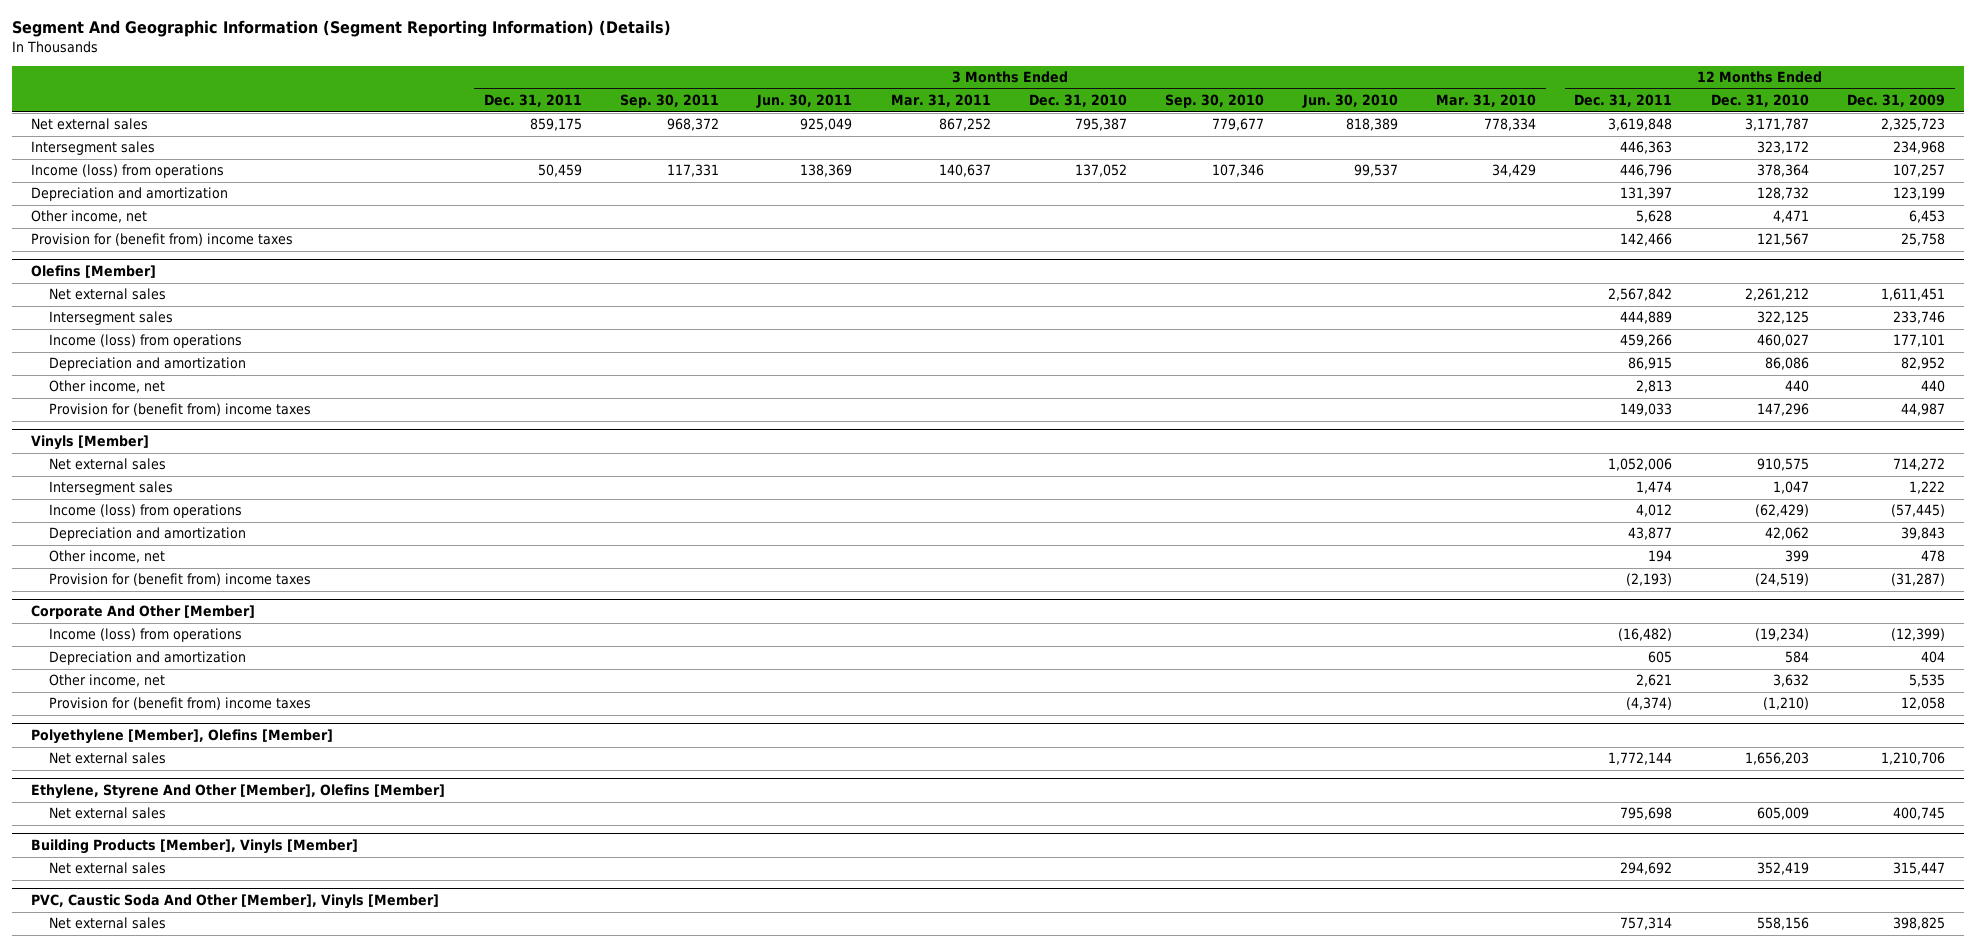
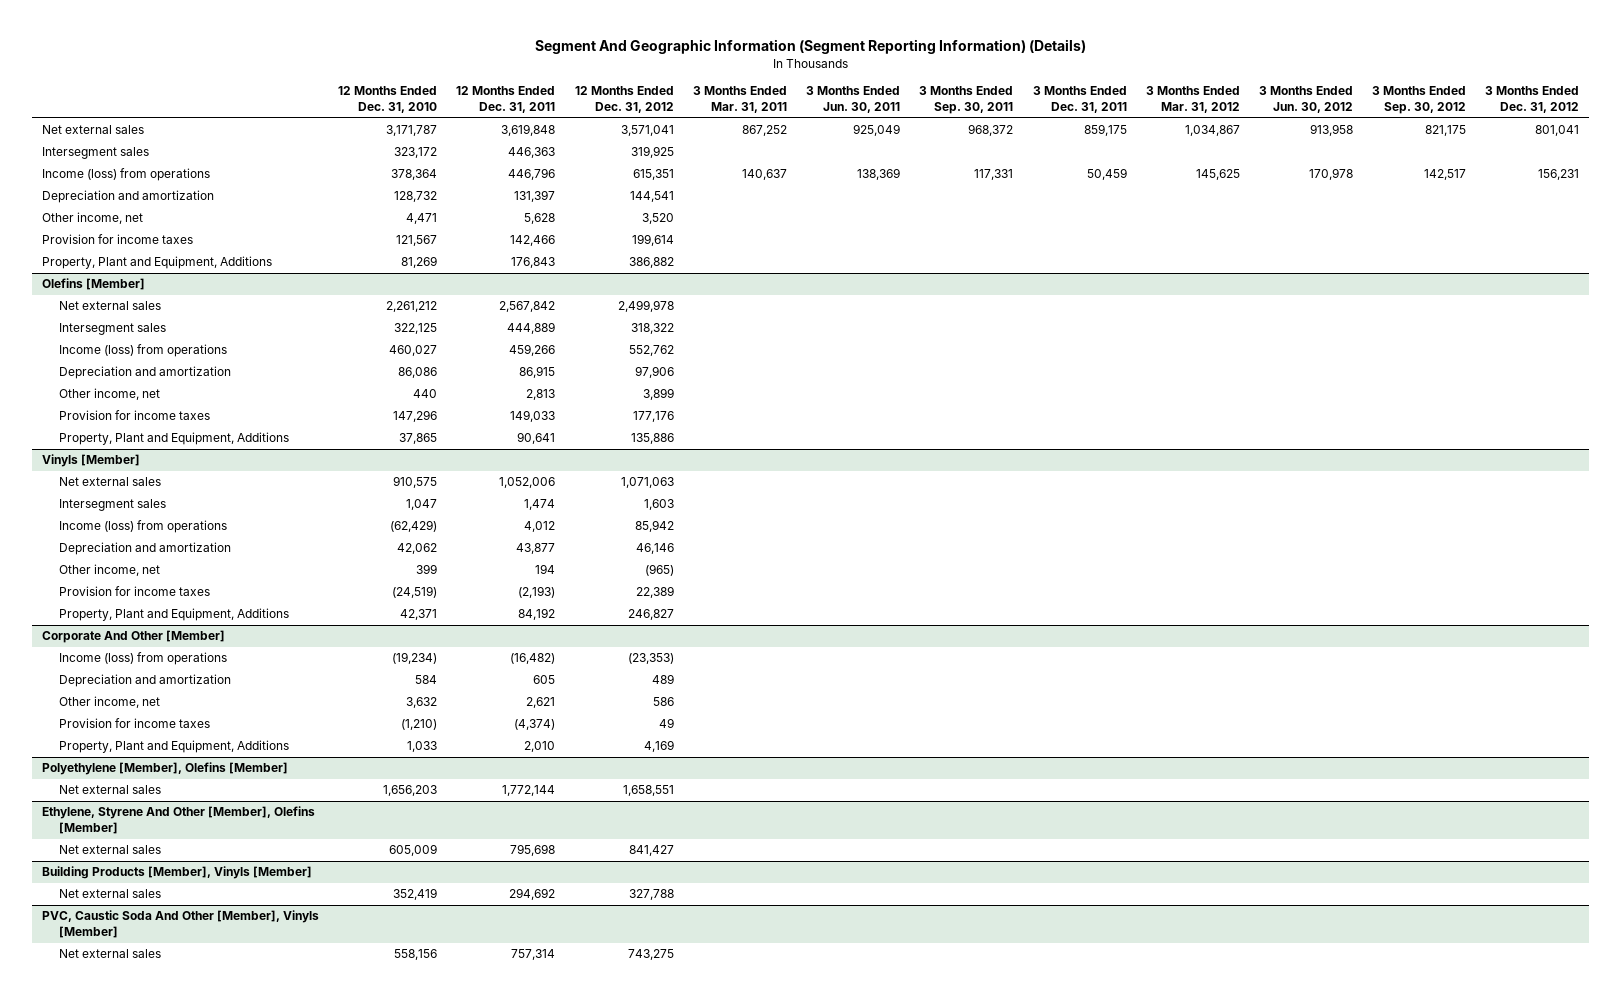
[1029,94,1128,108] Dec. 31, 2010 -> none
[1165,94,1265,109] Sep. 30, 2010 -> none
[1301,94,1398,109] Jun. 30, 2010 -> none
[1436,94,1537,108] Mar. 31, 2010 -> none
[1847,94,1946,108] Dec. 31, 2009 -> none
none -> [574,86,674,114] 12 Months Ended Dec. 31, 2012
none -> [1145,86,1240,114] 3 Months Ended Mar. 31, 2012
none -> [1258,86,1353,114] 3 Months Ended Jun. 30, 2012
none -> [1372,86,1467,115] 3 Months Ended Sep. 30, 2012
none -> [1485,86,1580,114] 3 Months Ended Dec. 31, 2012
[31,233,294,247] Provision for (benefit from) income taxes -> [41,234,193,245] Provision for income taxes
none -> [41,256,272,270] Property, Plant and Equipment, Additions
[49,403,312,417] Provision for (benefit from) income taxes -> [59,410,211,421] Provision for income taxes
none -> [59,432,290,446] Property, Plant and Equipment, Additions
[49,573,312,587] Provision for (benefit from) income taxes -> [59,586,211,597] Provision for income taxes
none -> [59,608,290,622] Property, Plant and Equipment, Additions
[49,697,312,711] Provision for (benefit from) income taxes -> [59,718,211,729] Provision for income taxes
none -> [59,740,290,754] Property, Plant and Equipment, Additions

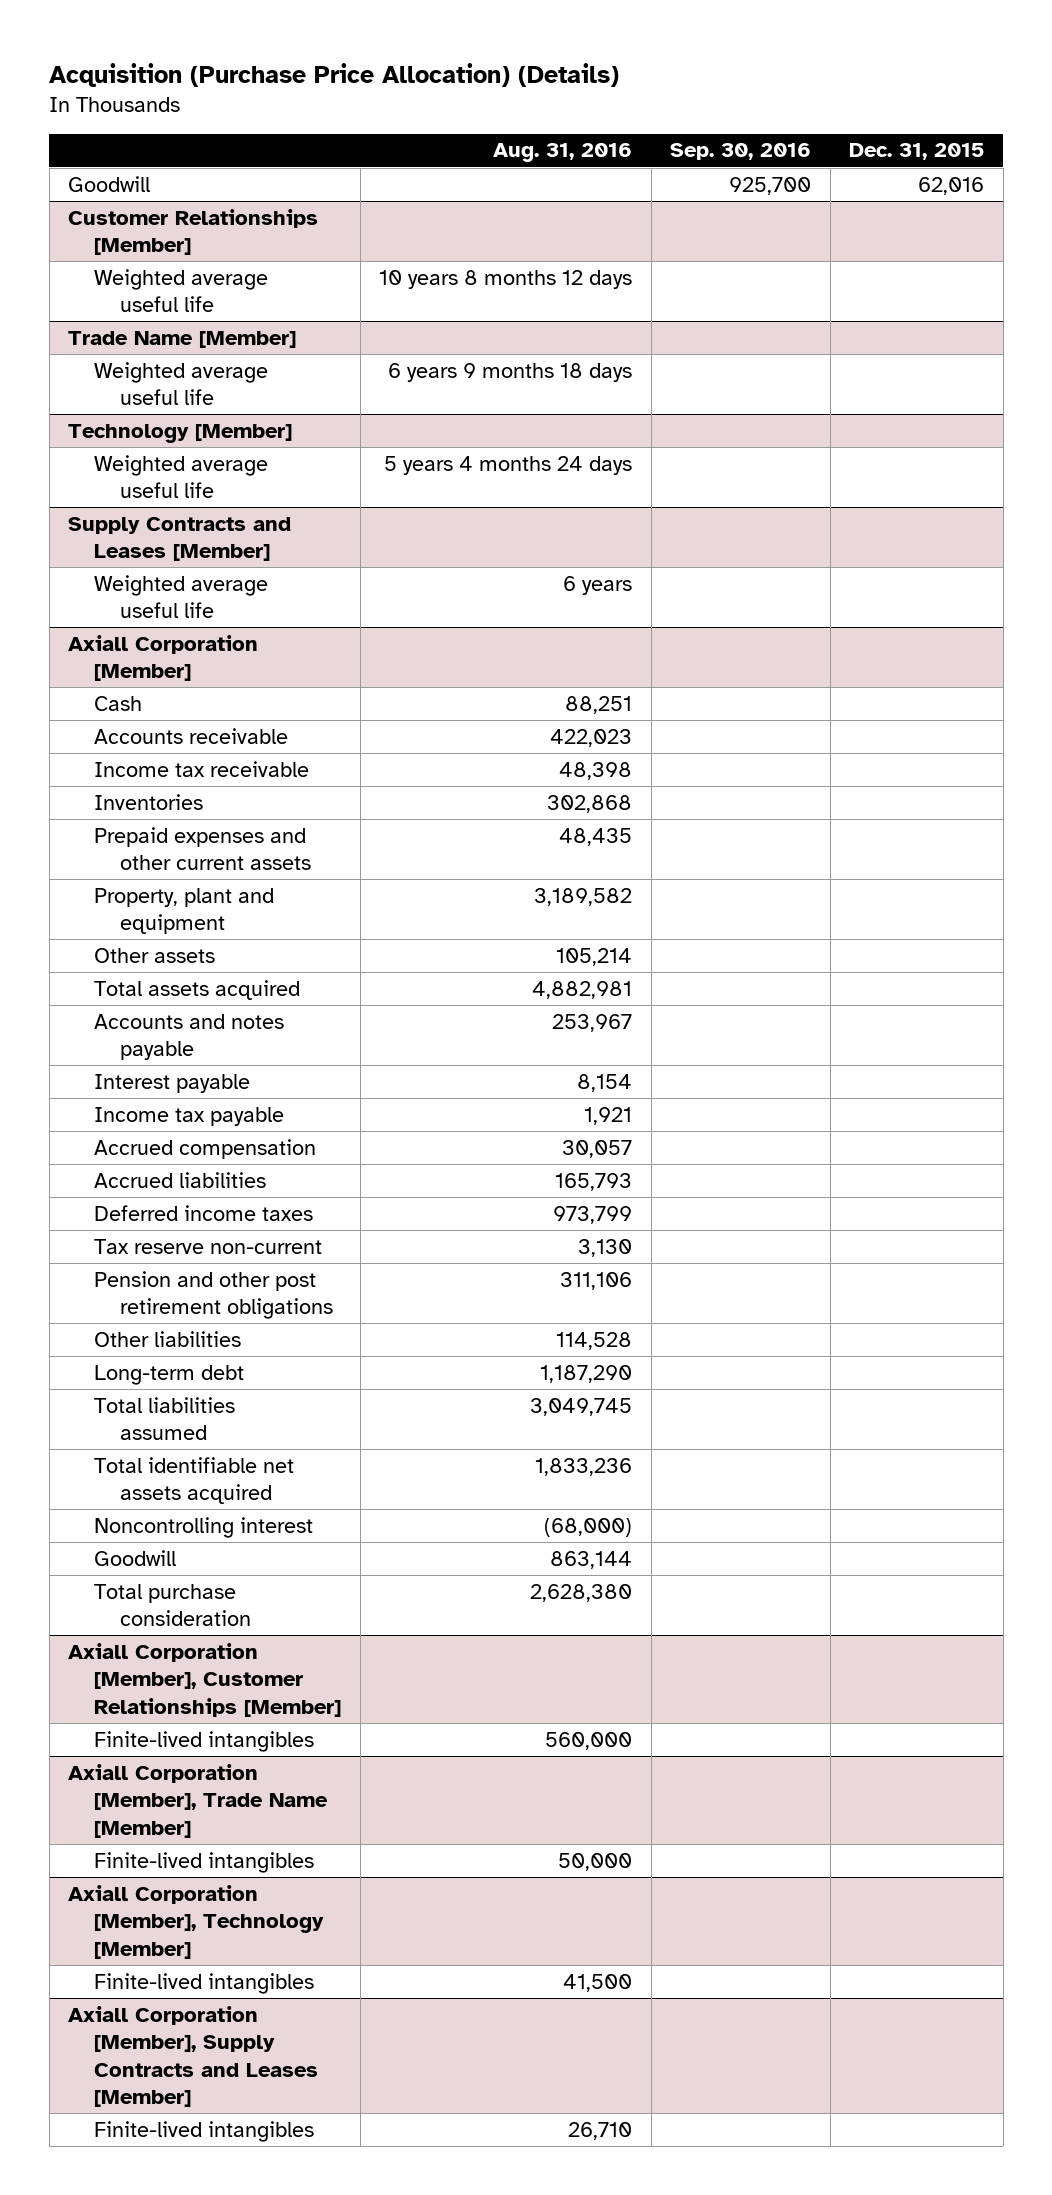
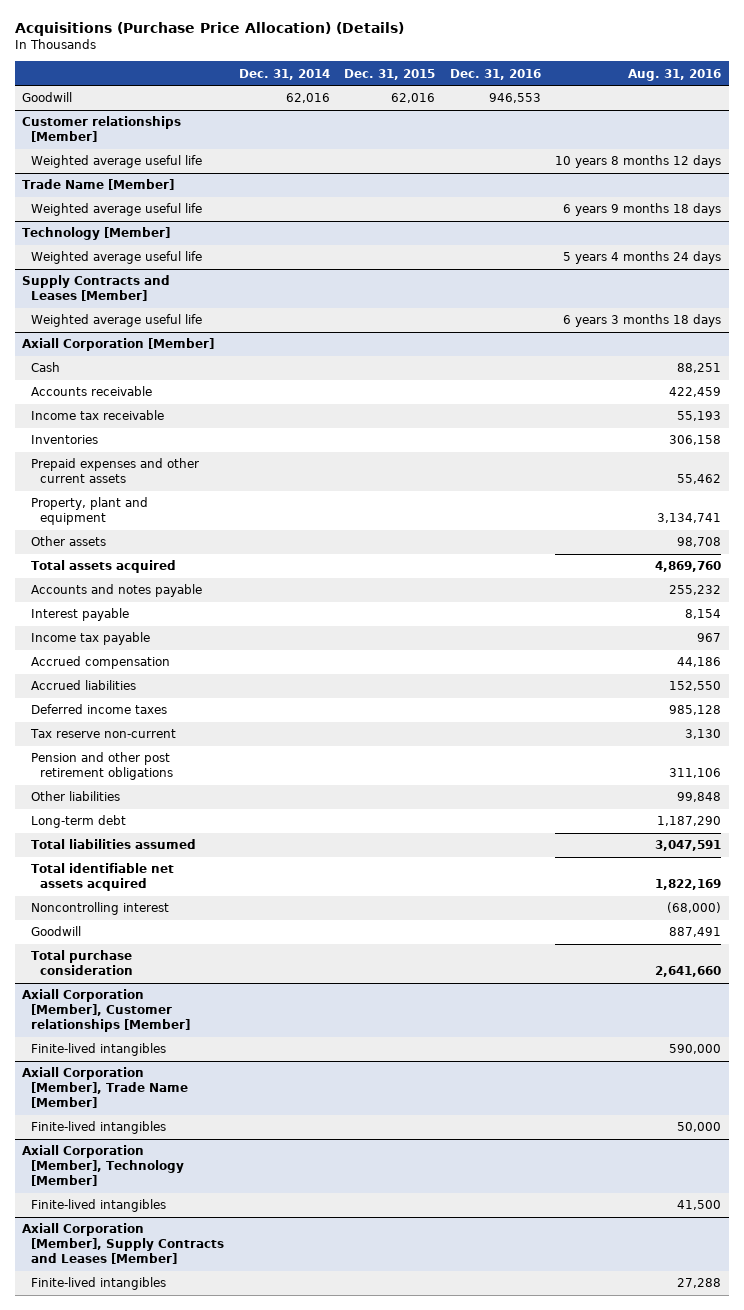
[49,62,620,87] Acquisition (Purchase Price Allocation) (Details) -> [15,22,405,37] Acquisitions (Purchase Price Allocation) (Details)
[670,143,812,161] Sep. 30, 2016 -> none
none -> [238,68,330,80] Dec. 31, 2014
none -> [449,68,541,80] Dec. 31, 2016
[68,208,319,256] Customer Relationships [Member] -> [22,116,182,143] Customer relationships [Member]
[563,575,633,595] 6 years -> [563,314,722,328] 6 years 3 months 18 days
[550,728,633,747] 422,023 -> [669,387,722,398] 422,459
[559,761,633,780] 48,398 -> [677,411,722,422] 55,193
[547,794,633,813] 302,868 -> [669,435,722,446] 306,158
[559,827,633,846] 48,435 -> [677,474,722,485] 55,462
[534,887,633,906] 3,189,582 -> [657,513,722,524] 3,134,741
[556,947,633,966] 105,214 -> [677,537,722,548] 98,708
[532,980,633,999] 4,882,981 -> [655,561,722,573] 4,869,760
[552,1013,633,1032] 253,967 -> [669,585,722,596] 255,232
[584,1106,633,1125] 1,921 -> [697,633,722,643] 967
[562,1139,633,1158] 30,057 -> [677,657,722,668] 44,186
[555,1172,633,1191] 165,793 -> [669,681,722,692] 152,550
[553,1205,633,1224] 973,799 -> [669,705,722,716] 985,128
[556,1331,633,1350] 114,528 -> [677,792,722,803] 99,848
[530,1397,633,1416] 3,049,745 -> [655,840,722,852] 3,047,591
[535,1457,633,1476] 1,833,236 -> [655,879,722,891] 1,822,169
[550,1550,633,1569] 863,144 -> [669,927,722,938] 887,491
[530,1583,633,1602] 2,628,380 -> [655,966,722,978] 2,641,660
[68,1642,342,1717] Axiall Corporation [Member], Customer Relationships [Member] -> [22,989,191,1033] Axiall Corporation [Member], Customer relationships [Member]
[545,1731,633,1750] 560,000 -> [669,1044,722,1055] 590,000
[568,2121,633,2140] 26,710 -> [677,1278,722,1289] 27,288

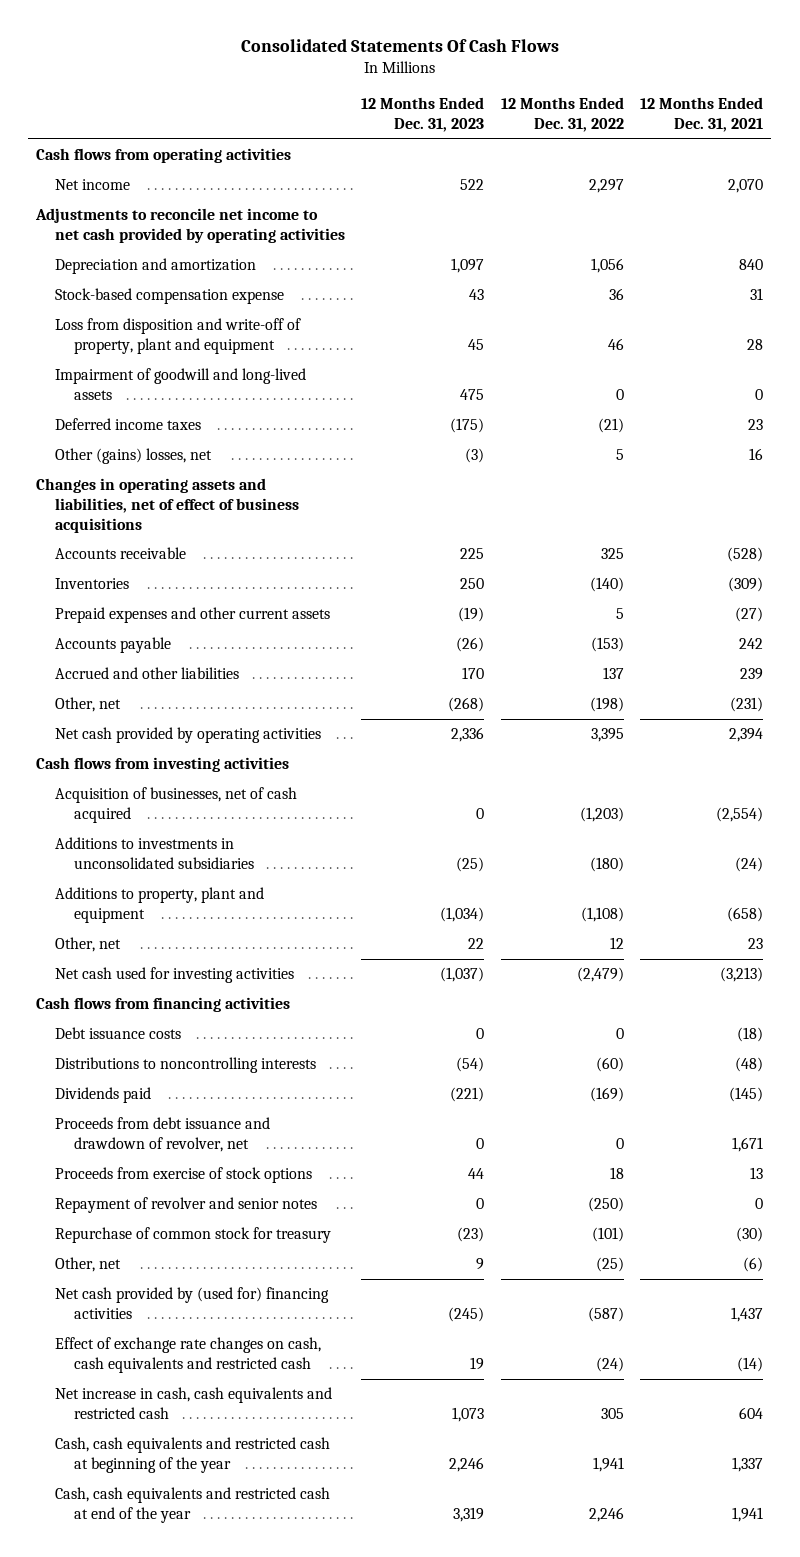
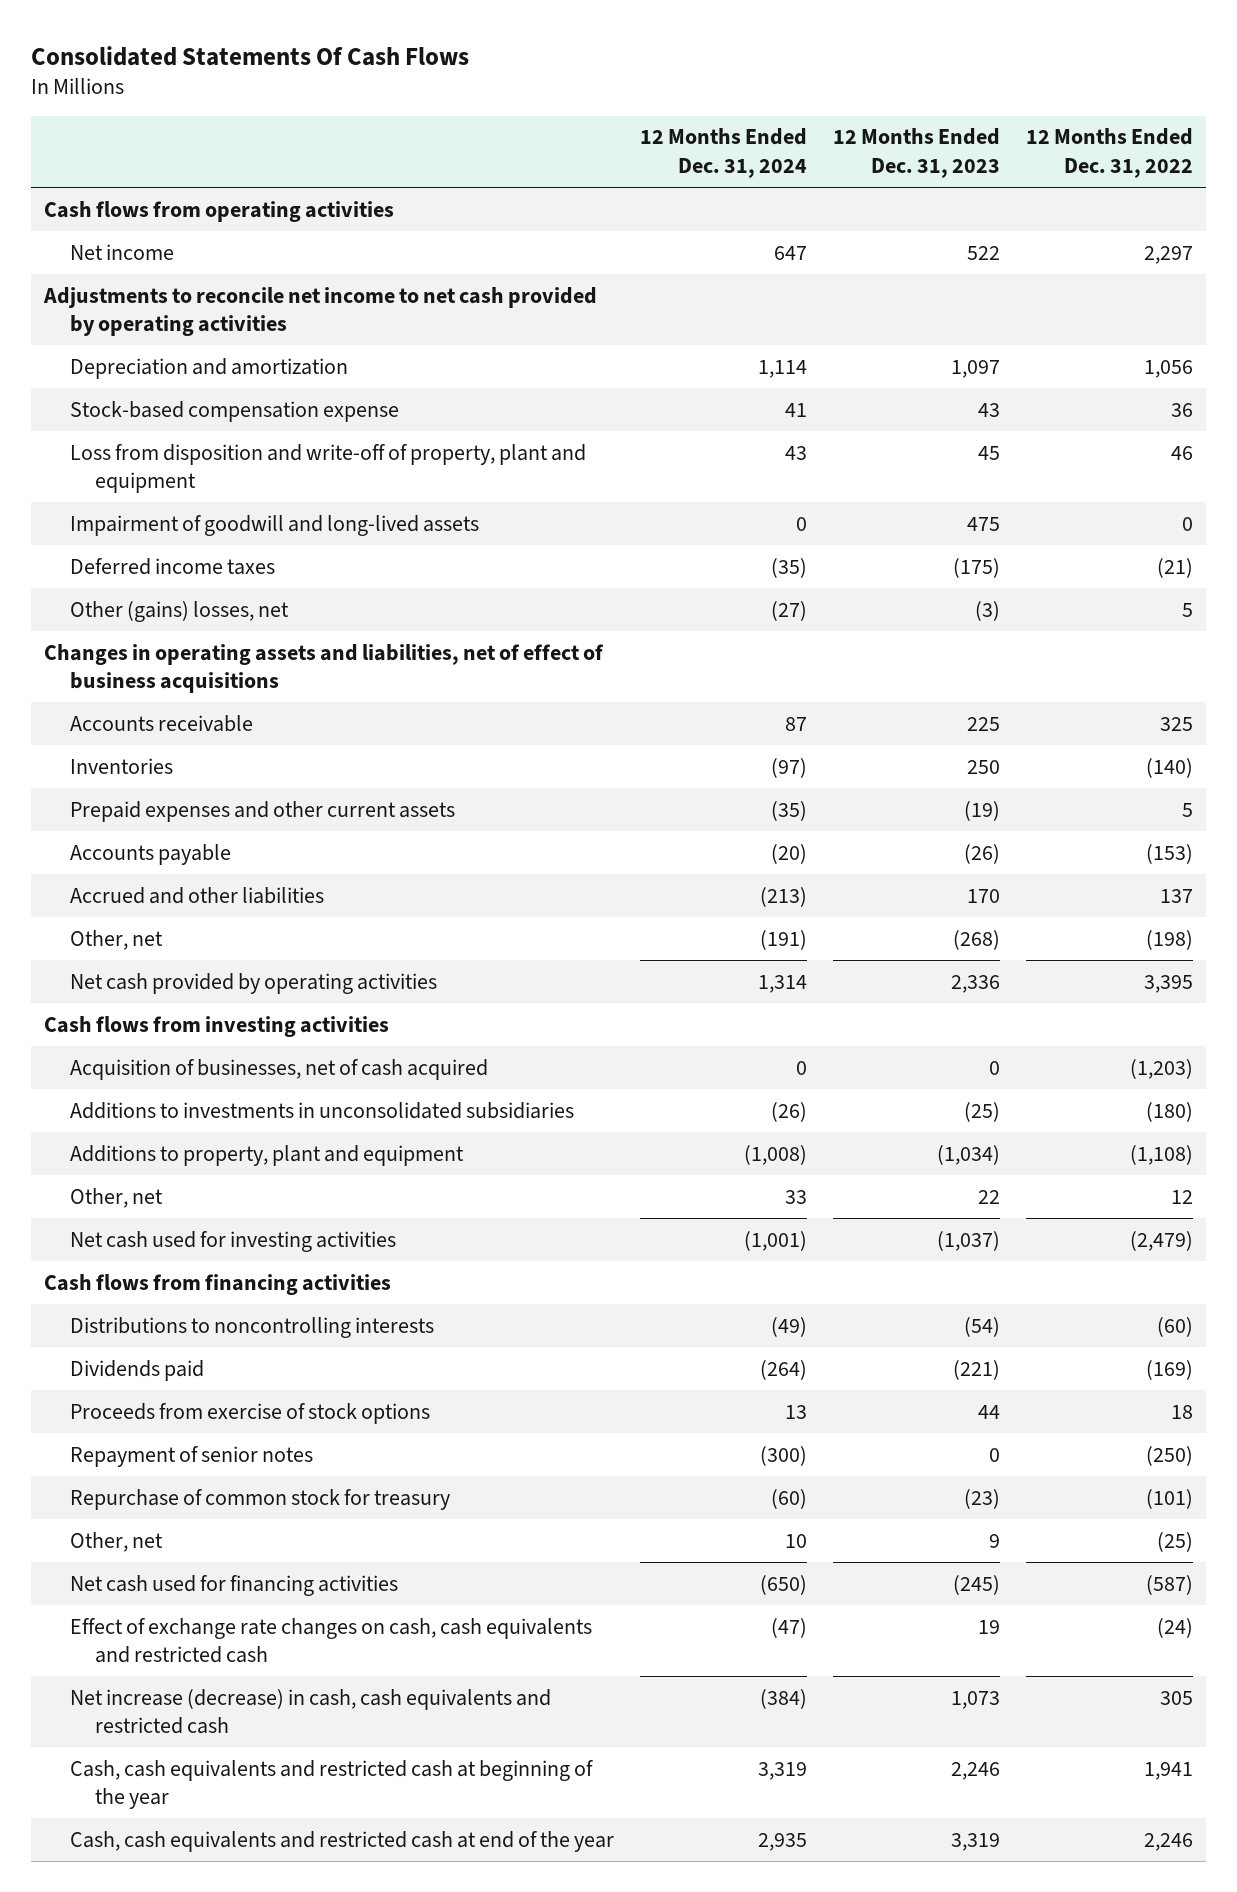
[640,97,764,133] 12 Months Ended Dec. 31, 2021 -> none
none -> [639,128,807,178] 12 Months Ended Dec. 31, 2024
[55,1027,182,1040] Debt issuance costs -> none
[55,1117,271,1152] Proceeds from debt issuance and drawdown of revolver, net -> none
[55,1197,318,1214] Repayment of revolver and senior notes -> [69,1445,313,1467] Repayment of senior notes
[55,1287,330,1319] Net cash provided by (used for) financing activities -> [69,1574,398,1596] Net cash used for financing activities
[55,1387,333,1419] Net increase in cash, cash equivalents and restricted cash -> [69,1688,551,1734] Net increase (decrease) in cash, cash equivalents and restricted cash

